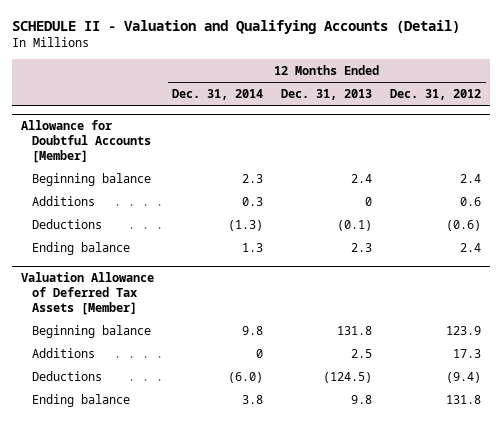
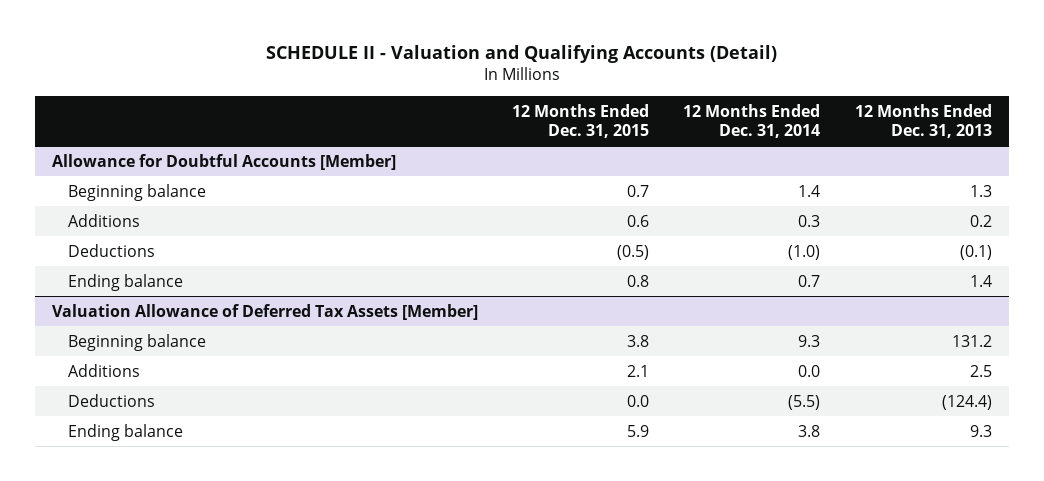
[390,89,482,101] Dec. 31, 2012 -> none
none -> [512,103,650,138] 12 Months Ended Dec. 31, 2015
[242,173,264,183] 2.3 -> [798,184,821,197] 1.4
[351,173,373,183] 2.4 -> [969,184,992,197] 1.3
[365,196,373,206] 0 -> [969,214,992,227] 0.2
[228,219,264,231] (1.3) -> [788,244,821,260] (1.0)
[242,242,264,252] 1.3 -> [798,274,821,287] 0.7
[351,242,373,252] 2.3 -> [969,274,992,287] 1.4
[242,325,264,335] 9.8 -> [798,334,821,347] 9.3
[337,325,373,335] 131.8 -> [951,334,992,347] 131.2
[256,348,264,358] 0 -> [798,364,821,377] 0.0
[228,371,264,383] (6.0) -> [788,394,821,410] (5.5)
[323,371,373,383] (124.5) -> [941,394,992,410] (124.4)
[351,394,373,404] 9.8 -> [969,424,992,437] 9.3

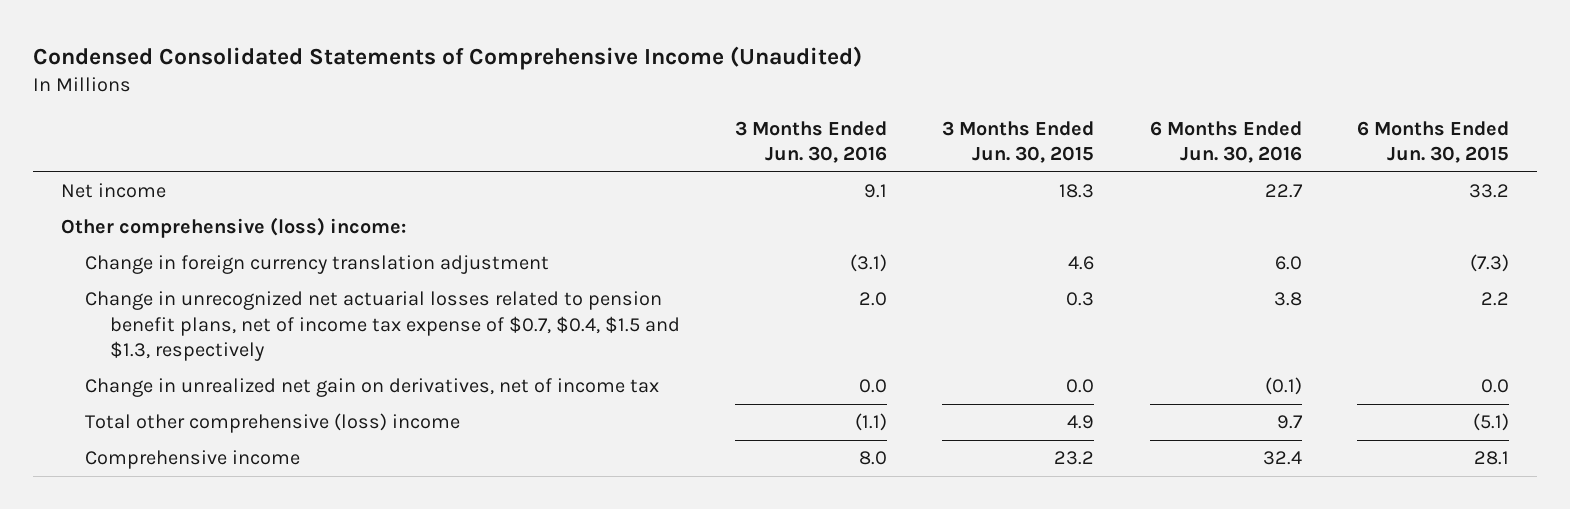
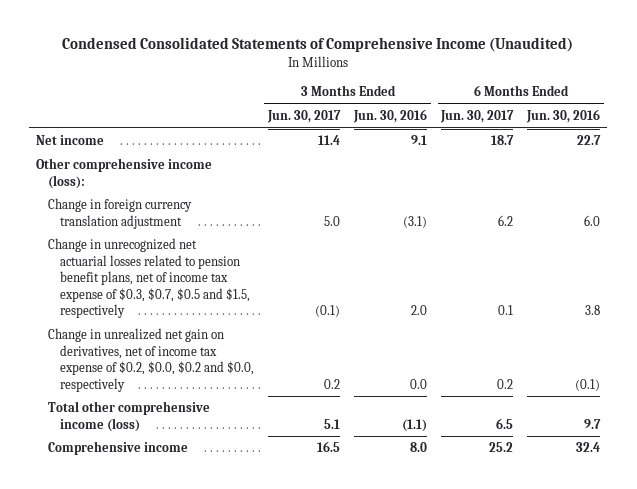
[942,120,1095,164] 3 Months Ended Jun. 30, 2015 -> none
[1356,120,1509,164] 6 Months Ended Jun. 30, 2015 -> none
none -> [266,110,341,124] Jun. 30, 2017
none -> [440,110,515,124] Jun. 30, 2017
[60,217,406,239] Other comprehensive (loss) income: -> [36,158,213,189] Other comprehensive income (loss):
[85,291,680,362] Change in unrecognized net actuarial losses related to pension benefit plans, net of income tax expense of $0.7, $0.4, $1.5 and $1.3, respectively -> [48,238,250,319] Change in unrecognized net actuarial losses related to pension benefit plans, net of income tax expense of $0.3, $0.7, $0.5 and $1.5, respectively
[85,378,660,398] Change in unrealized net gain on derivatives, net of income tax -> [48,328,254,392] Change in unrealized net gain on derivatives, net of income tax expense of $0.2, $0.0, $0.2 and $0.0, respectively
[85,413,461,434] Total other comprehensive (loss) income -> [48,401,211,432] Total other comprehensive income (loss)

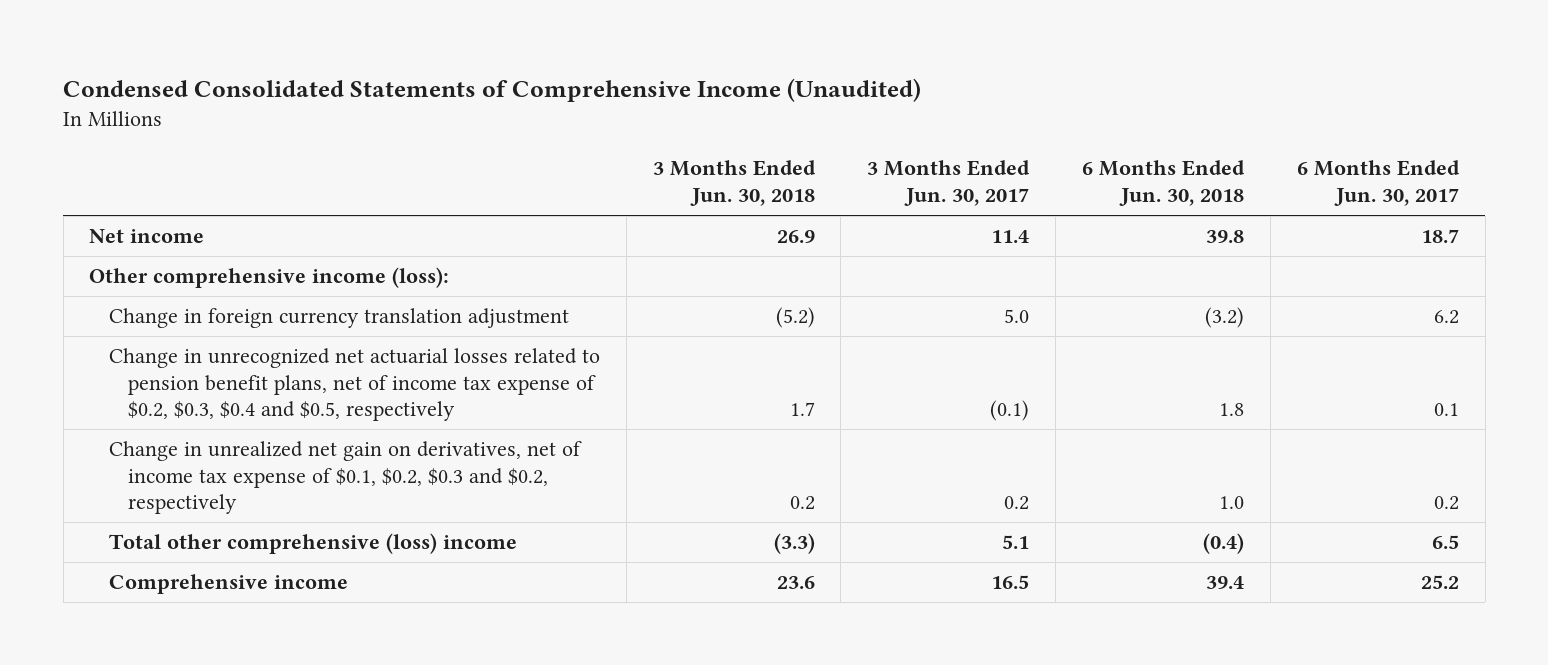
[353,109,428,124] Jun. 30, 2016 -> none
[526,109,601,124] Jun. 30, 2016 -> none
none -> [652,160,816,206] 3 Months Ended Jun. 30, 2018
none -> [1082,160,1246,206] 6 Months Ended Jun. 30, 2018
[48,238,250,319] Change in unrecognized net actuarial losses related to pension benefit plans, net of income tax expense of $0.3, $0.7, $0.5 and $1.5, respectively -> [108,348,600,422] Change in unrecognized net actuarial losses related to pension benefit plans, net of income tax expense of $0.2, $0.3, $0.4 and $0.5, respectively
[48,328,254,392] Change in unrealized net gain on derivatives, net of income tax expense of $0.2, $0.0, $0.2 and $0.0, respectively -> [108,441,582,515] Change in unrealized net gain on derivatives, net of income tax expense of $0.1, $0.2, $0.3 and $0.2, respectively
[48,401,211,432] Total other comprehensive income (loss) -> [108,533,517,555] Total other comprehensive (loss) income

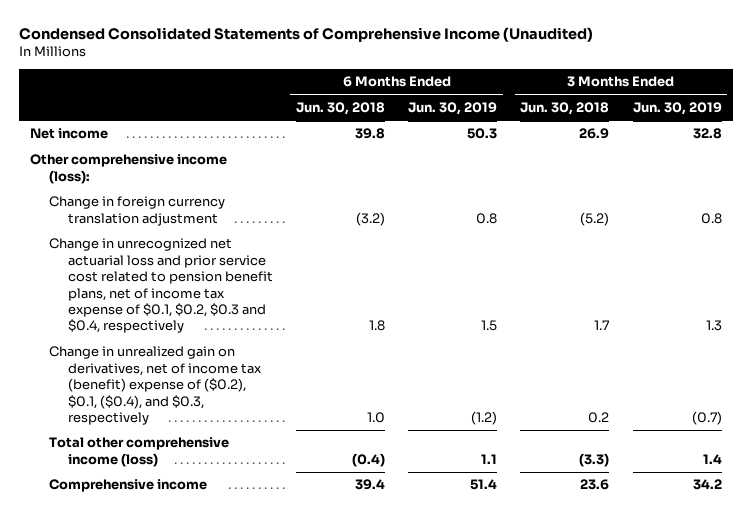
[867,160,1031,206] 3 Months Ended Jun. 30, 2017 -> none
[1296,160,1460,206] 6 Months Ended Jun. 30, 2017 -> none
none -> [408,101,498,115] Jun. 30, 2019
none -> [632,101,722,115] Jun. 30, 2019
[108,348,600,422] Change in unrecognized net actuarial losses related to pension benefit plans, net of income tax expense of $0.2, $0.3, $0.4 and $0.5, respectively -> [49,238,274,334] Change in unrecognized net actuarial loss and prior service cost related to pension benefit plans, net of income tax expense of $0.1, $0.2, $0.3 and $0.4, respectively
[108,441,582,515] Change in unrealized net gain on derivatives, net of income tax expense of $0.1, $0.2, $0.3 and $0.2, respectively -> [49,346,263,426] Change in unrealized gain on derivatives, net of income tax (benefit) expense of ($0.2), $0.1, ($0.4), and $0.3, respectively
[108,533,517,555] Total other comprehensive (loss) income -> [49,437,230,467] Total other comprehensive income (loss)

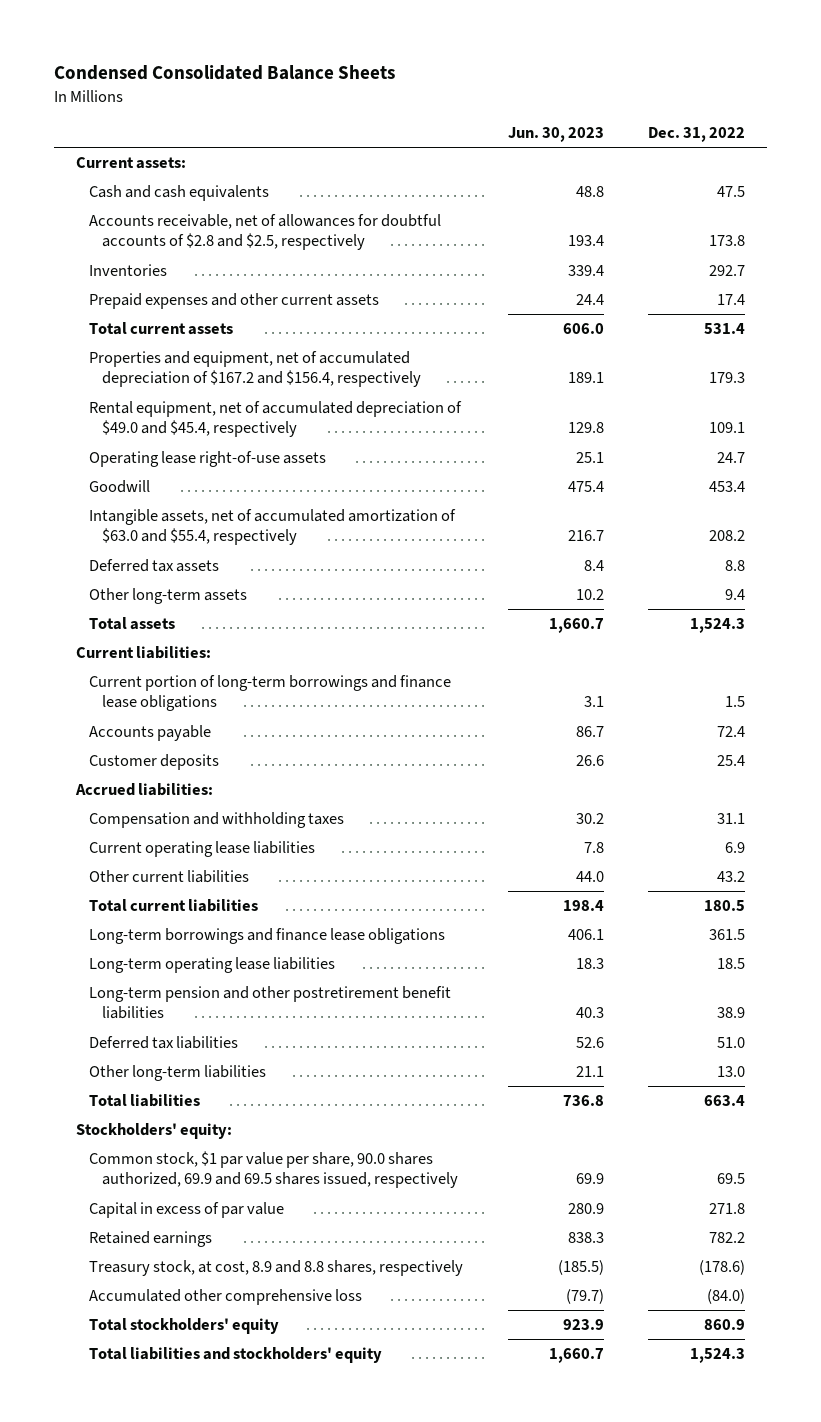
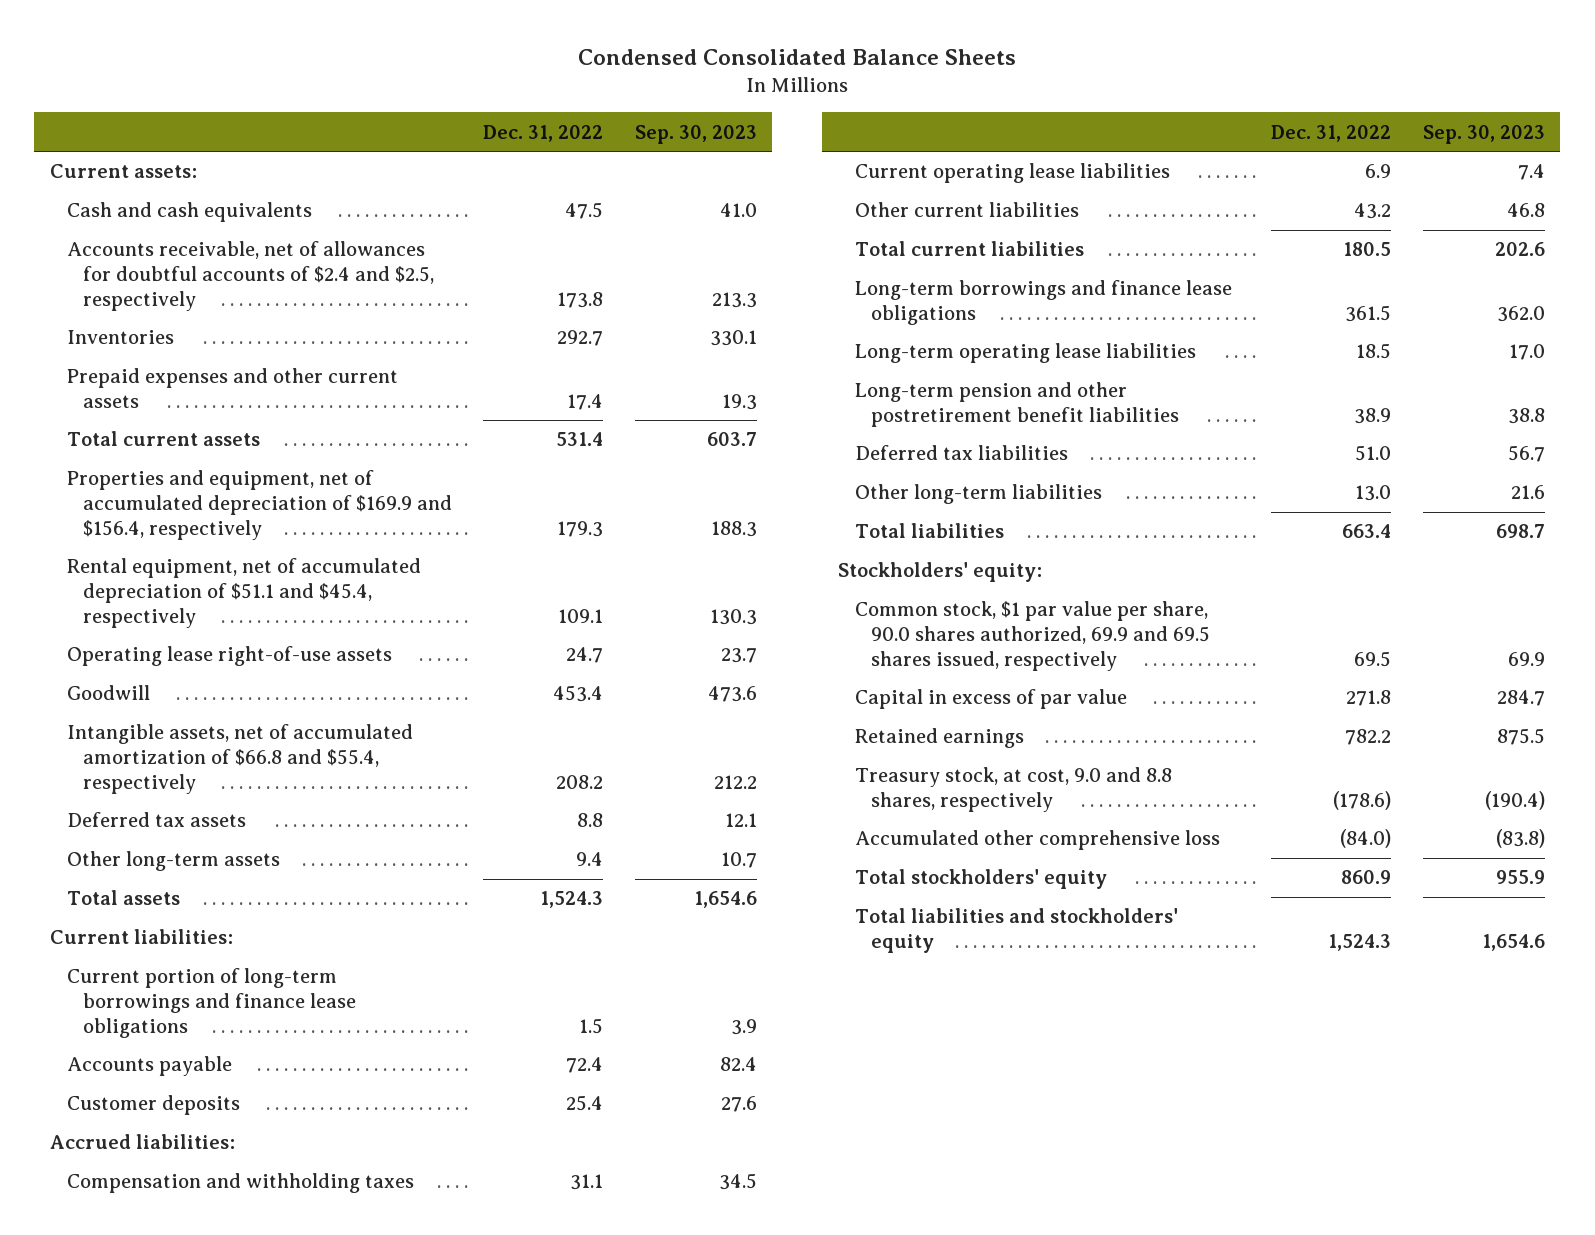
[507,126,604,142] Jun. 30, 2023 -> none
none -> [634,124,757,144] Sep. 30, 2023
[88,213,441,251] Accounts receivable, net of allowances for doubtful accounts of $2.8 and $2.5, respectively -> [66,241,435,311] Accounts receivable, net of allowances for doubtful accounts of $2.4 and $2.5, respectively
[88,350,421,388] Properties and equipment, net of accumulated depreciation of $167.2 and $156.4, respectively -> [66,470,453,540] Properties and equipment, net of accumulated depreciation of $169.9 and $156.4, respectively
[88,400,462,438] Rental equipment, net of accumulated depreciation of $49.0 and $45.4, respectively -> [66,558,421,628] Rental equipment, net of accumulated depreciation of $51.1 and $45.4, respectively
[88,508,456,546] Intangible assets, net of accumulated amortization of $63.0 and $55.4, respectively -> [66,724,413,794] Intangible assets, net of accumulated amortization of $66.8 and $55.4, respectively
[88,1259,463,1276] Treasury stock, at cost, 8.9 and 8.8 shares, respectively -> [854,767,1172,812] Treasury stock, at cost, 9.0 and 8.8 shares, respectively

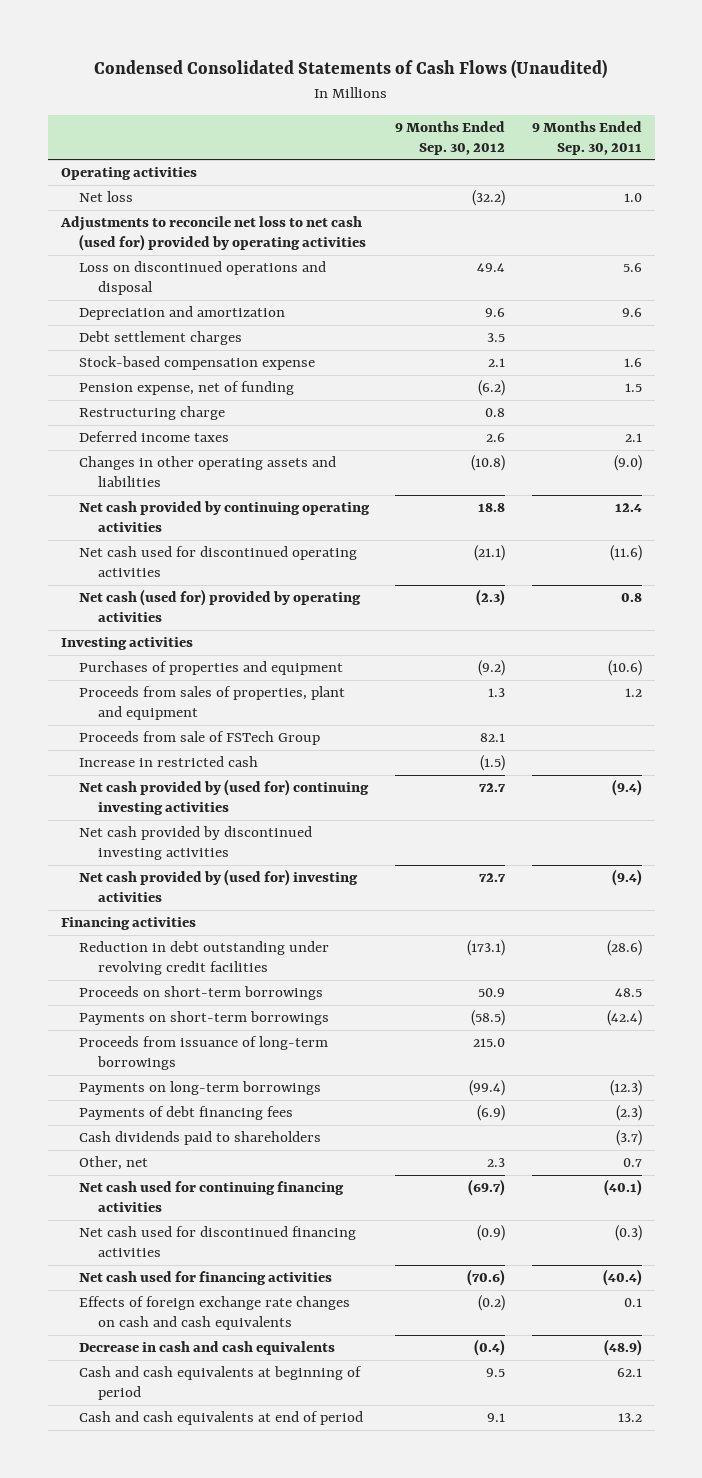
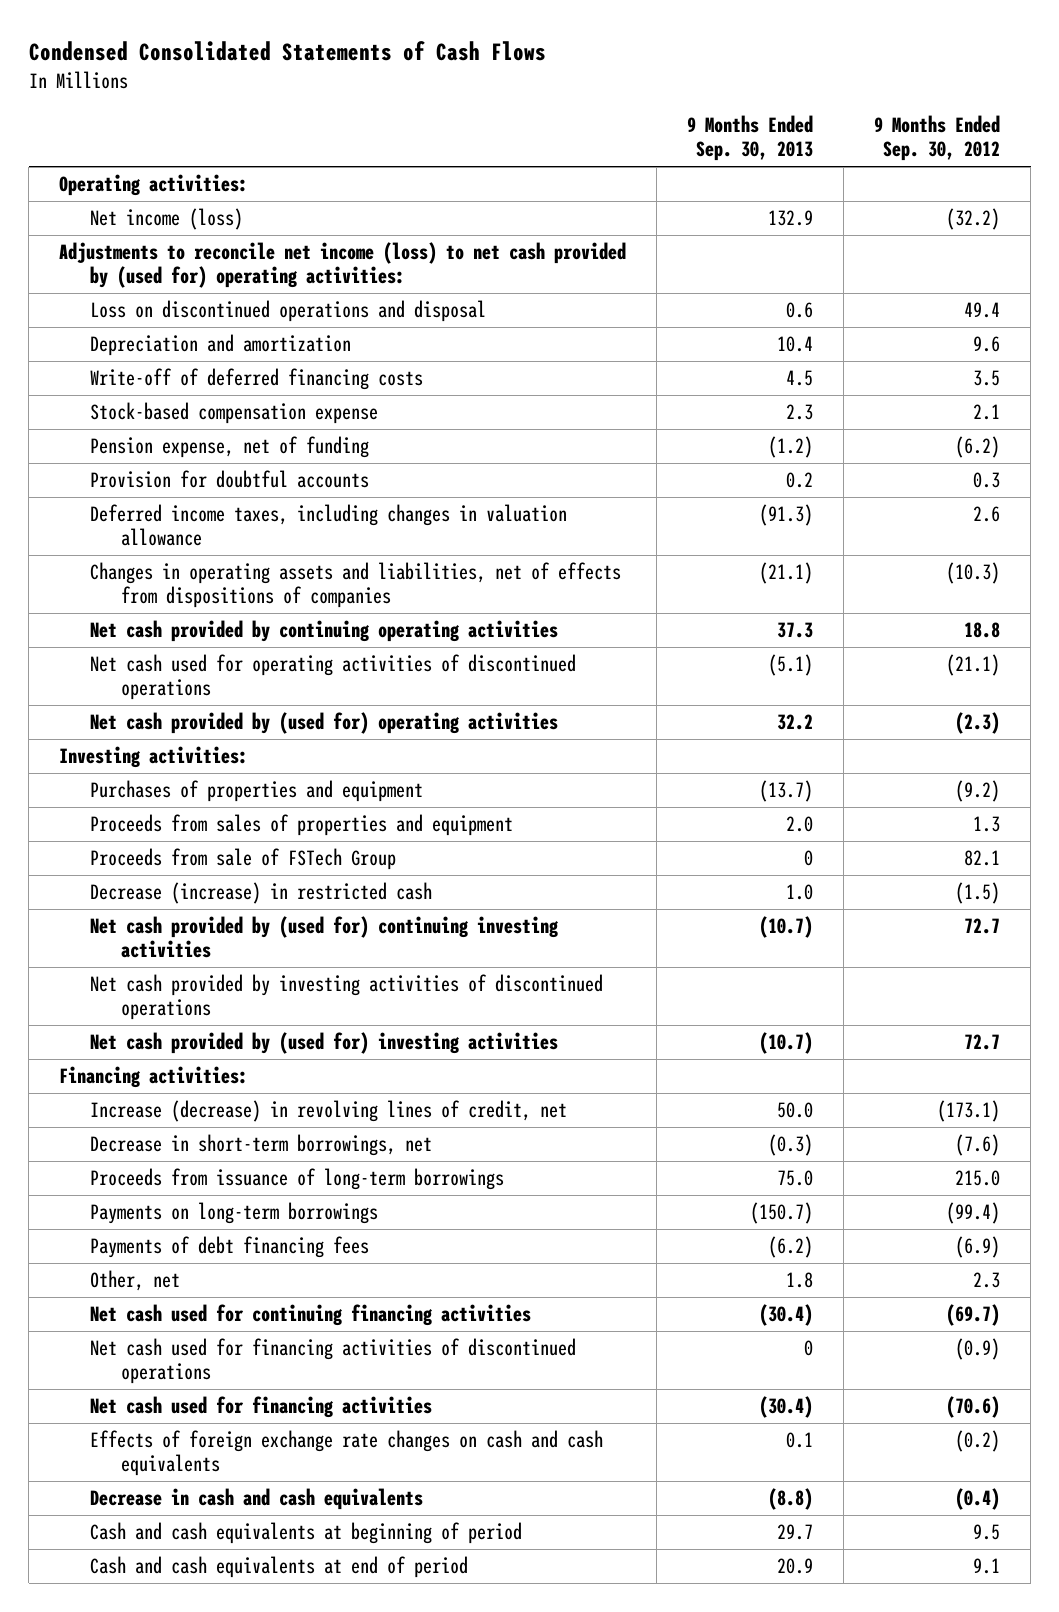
[94,59,608,79] Condensed Consolidated Statements of Cash Flows (Unaudited) -> [28,41,546,62] Condensed Consolidated Statements of Cash Flows
[531,120,642,155] 9 Months Ended Sep. 30, 2011 -> none
none -> [687,115,814,162] 9 Months Ended Sep. 30, 2013
[60,167,197,181] Operating activities -> [59,174,249,197] Operating activities:
[79,191,134,203] Net loss -> [89,208,243,231] Net income (loss)
[59,216,367,252] Adjustments to reconcile net loss to net cash (used for) provided by operating activities -> [59,242,627,289] Adjustments to reconcile net income (loss) to net cash provided by (used for) operating activities:
[79,331,243,346] Debt settlement charges -> none
none -> [89,368,423,391] Write-off of deferred financing costs
[79,406,226,421] Restructuring charge -> none
none -> [89,470,369,489] Provision for doubtful accounts
[79,431,230,443] Deferred income taxes -> [89,504,567,547] Deferred income taxes, including changes in valuation allowance
[79,456,337,488] Changes in other operating assets and liabilities -> [89,562,621,609] Changes in operating assets and liabilities, net of effects from dispositions of companies
[471,455,506,472] (10.8) -> [946,562,1001,585] (10.3)
[79,546,358,578] Net cash used for discontinued operating activities -> [89,654,576,701] Net cash used for operating activities of discontinued operations
[79,589,362,623] Net cash (used for) provided by operating activities -> [89,712,558,735] Net cash provided by (used for) operating activities
[60,637,193,651] Investing activities -> [59,746,249,769] Investing activities:
[79,686,346,721] Proceeds from sales of properties, plant and equipment -> [89,814,513,837] Proceeds from sales of properties and equipment
[79,756,259,768] Increase in restricted cash -> [89,882,432,905] Decrease (increase) in restricted cash
[79,826,313,861] Net cash provided by discontinued investing activities -> [89,974,603,1021] Net cash provided by investing activities of discontinued operations
[79,986,324,1001] Proceeds on short-term borrowings -> none
[79,1011,330,1026] Payments on short-term borrowings -> none
[60,917,196,931] Financing activities -> [59,1066,249,1089] Financing activities:
[79,941,330,976] Reduction in debt outstanding under revolving credit facilities -> [89,1100,567,1123] Increase (decrease) in revolving lines of credit, net
none -> [89,1134,432,1157] Decrease in short-term borrowings, net
[79,1131,322,1146] Cash dividends paid to shareholders -> none
[79,1226,357,1258] Net cash used for discontinued financing activities -> [89,1338,576,1385] Net cash used for financing activities of discontinued operations

